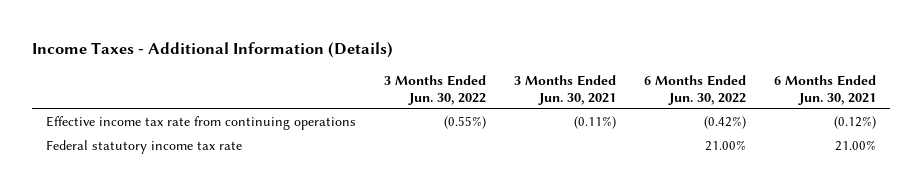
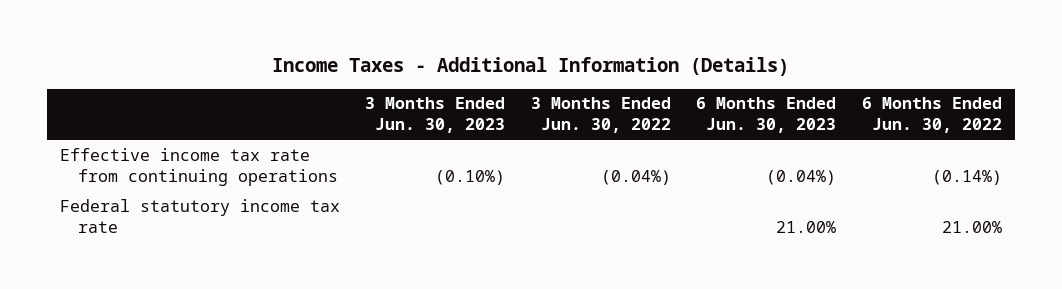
[514,75,617,105] 3 Months Ended Jun. 30, 2021 -> none
[774,75,877,105] 6 Months Ended Jun. 30, 2021 -> none
none -> [365,97,506,134] 3 Months Ended Jun. 30, 2023
none -> [696,97,837,134] 6 Months Ended Jun. 30, 2023
[444,116,487,130] (0.55%) -> [600,169,671,185] (0.04%)
[704,116,747,130] (0.42%) -> [931,169,1002,185] (0.14%)

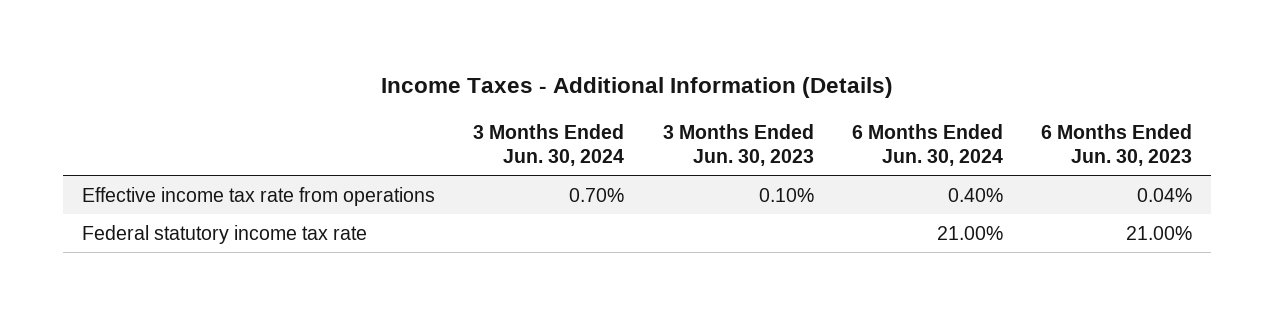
[530,97,671,134] 3 Months Ended Jun. 30, 2022 -> none
[861,97,1002,134] 6 Months Ended Jun. 30, 2022 -> none
none -> [473,123,625,167] 3 Months Ended Jun. 30, 2024
none -> [851,123,1003,167] 6 Months Ended Jun. 30, 2024
[59,147,338,186] Effective income tax rate from continuing operations -> [82,186,436,206] Effective income tax rate from operations
[435,169,506,185] (0.10%) -> [758,187,814,202] 0.10%
[766,169,837,185] (0.04%) -> [1137,187,1193,202] 0.04%

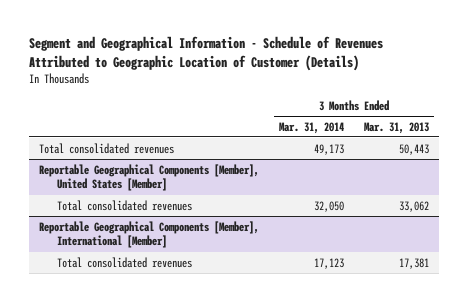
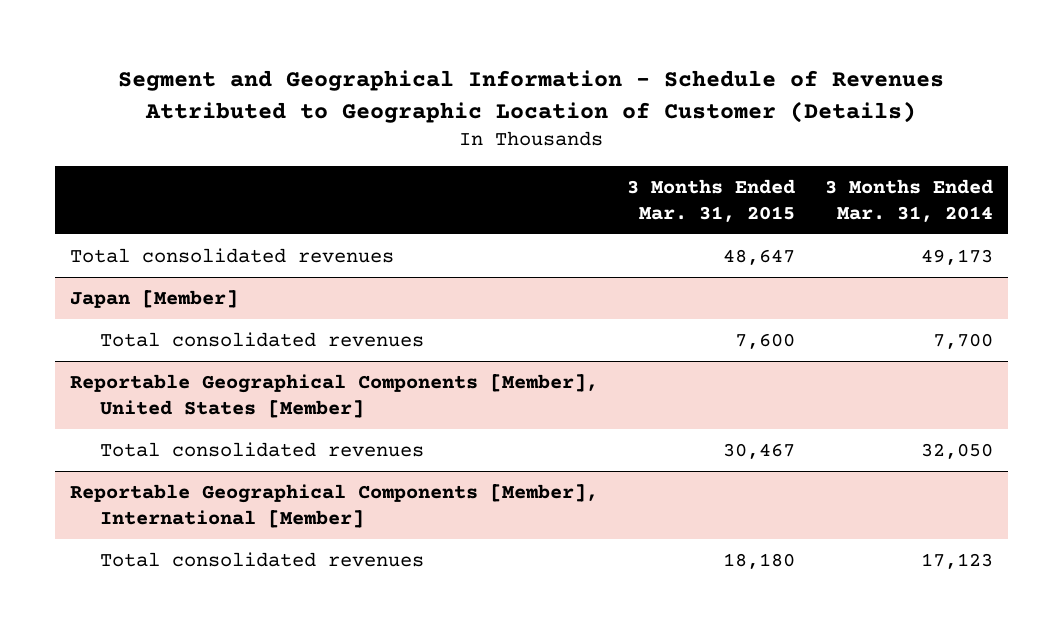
[364,121,430,134] Mar. 31, 2013 -> none
none -> [627,178,796,222] 3 Months Ended Mar. 31, 2015
none -> [69,289,238,308] Japan [Member]
none -> [100,331,425,347] Total consolidated revenues

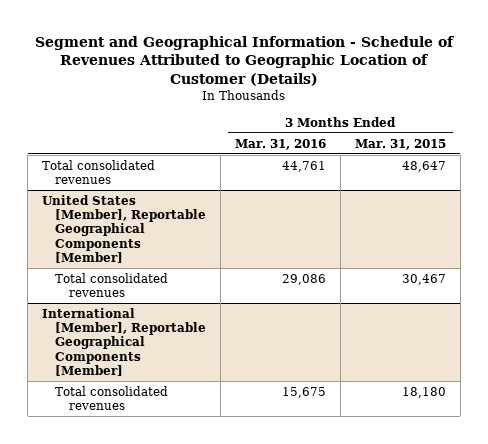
[825,178,994,222] 3 Months Ended Mar. 31, 2014 -> none
none -> [235,138,327,150] Mar. 31, 2016
[69,289,238,308] Japan [Member] -> none
[100,331,425,347] Total consolidated revenues -> none
[69,373,598,418] Reportable Geographical Components [Member], United States [Member] -> [42,194,207,263] United States [Member], Reportable Geographical Components [Member]
[69,483,598,528] Reportable Geographical Components [Member], International [Member] -> [42,307,207,376] International [Member], Reportable Geographical Components [Member]

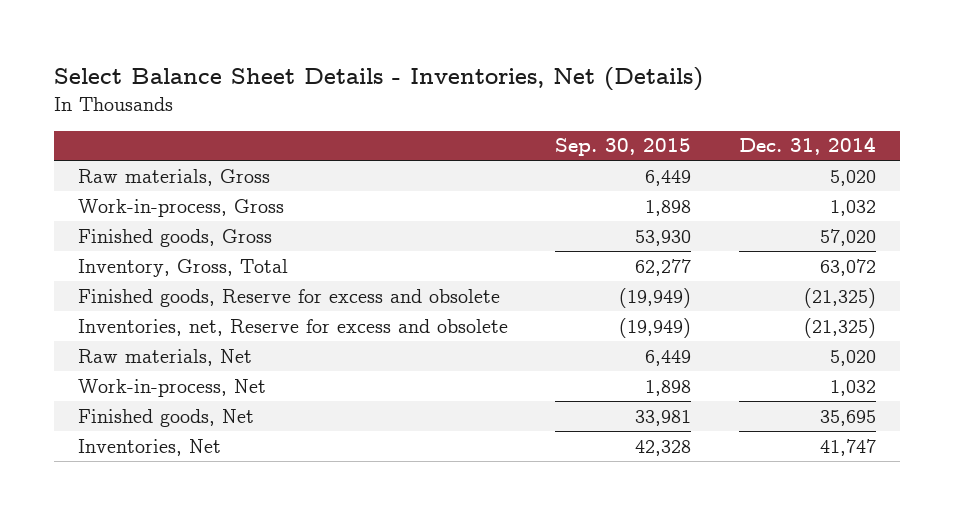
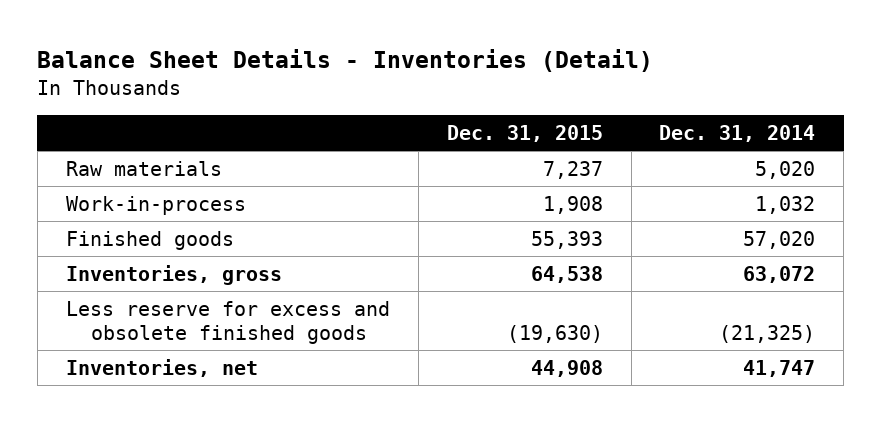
[53,67,703,92] Select Balance Sheet Details - Inventories, Net (Details) -> [37,49,654,73] Balance Sheet Details - Inventories (Detail)
[555,138,692,157] Sep. 30, 2015 -> none
none -> [446,125,603,143] Dec. 31, 2015
[77,318,508,336] Inventories, net, Reserve for excess and obsolete -> none
[77,348,252,366] Raw materials, Net -> none
[77,378,266,397] Work-in-process, Net -> none
[77,408,254,427] Finished goods, Net -> none
[77,168,270,186] Raw materials, Gross -> [65,160,222,176] Raw materials
[77,198,284,217] Work-in-process, Gross -> [65,195,246,215] Work-in-process
[77,228,272,247] Finished goods, Gross -> [65,230,234,250] Finished goods
[77,258,288,277] Inventory, Gross, Total -> [65,264,282,285] Inventories, gross
[77,288,500,307] Finished goods, Reserve for excess and obsolete -> [65,300,390,344] Less reserve for excess and obsolete finished goods
[77,438,221,456] Inventories, Net -> [65,358,258,377] Inventories, net

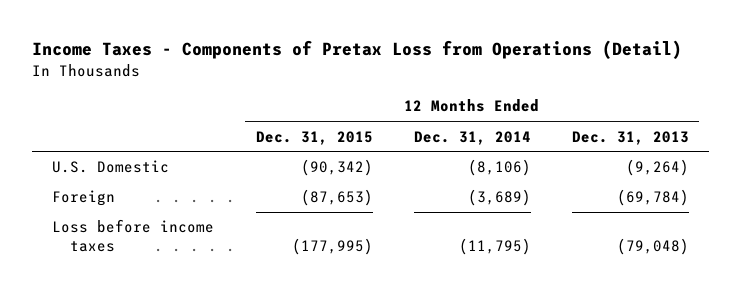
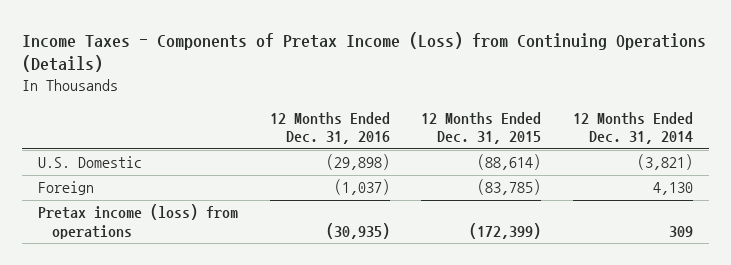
[31,40,682,60] Income Taxes - Components of Pretax Loss from Operations (Detail) -> [21,31,706,73] Income Taxes - Components of Pretax Income (Loss) from Continuing Operations (Details)
[571,130,689,145] Dec. 31, 2013 -> none
none -> [269,111,390,145] 12 Months Ended Dec. 31, 2016
[300,159,373,177] (90,342) -> [477,154,542,171] (88,614)
[467,159,531,177] (8,106) -> [637,154,694,171] (3,821)
[300,189,373,207] (87,653) -> [477,179,542,196] (83,785)
[467,189,531,207] (3,689) -> [653,182,694,196] 4,130
[52,219,215,253] Loss before income taxes -> [37,204,238,239] Pretax income (loss) from operations
[291,238,373,256] (177,995) -> [469,222,542,239] (172,399)
[458,238,531,256] (11,795) -> [669,225,694,237] 309

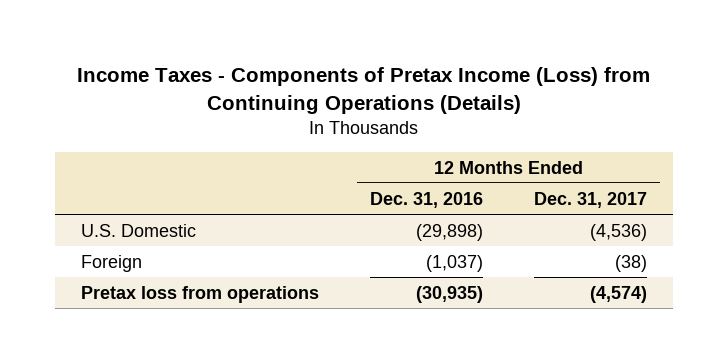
[421,111,542,145] 12 Months Ended Dec. 31, 2015 -> none
[573,111,694,145] 12 Months Ended Dec. 31, 2014 -> none
none -> [534,191,648,208] Dec. 31, 2017
[37,204,238,239] Pretax income (loss) from operations -> [80,285,319,303] Pretax loss from operations

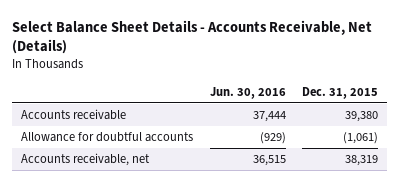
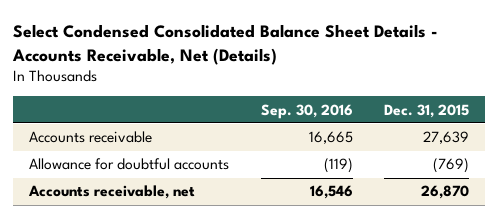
[12,19,373,55] Select Balance Sheet Details - Accounts Receivable, Net (Details) -> [12,23,439,65] Select Condensed Consolidated Balance Sheet Details - Accounts Receivable, Net (Details)
[209,86,286,99] Jun. 30, 2016 -> none
none -> [260,103,353,119] Sep. 30, 2016
[345,111,379,123] 39,380 -> [423,131,470,145] 27,639
[343,132,379,145] (1,061) -> [433,158,470,174] (769)
[345,155,379,167] 38,319 -> [421,185,470,200] 26,870

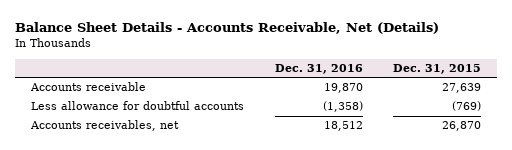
[12,23,439,65] Select Condensed Consolidated Balance Sheet Details - Accounts Receivable, Net (Details) -> [15,22,440,35] Balance Sheet Details - Accounts Receivable, Net (Details)
[260,103,353,119] Sep. 30, 2016 -> none
none -> [274,63,363,74] Dec. 31, 2016
[28,158,229,171] Allowance for doubtful accounts -> [30,101,244,111] Less allowance for doubtful accounts
[27,185,195,200] Accounts receivable, net -> [29,120,179,132] Accounts receivables, net

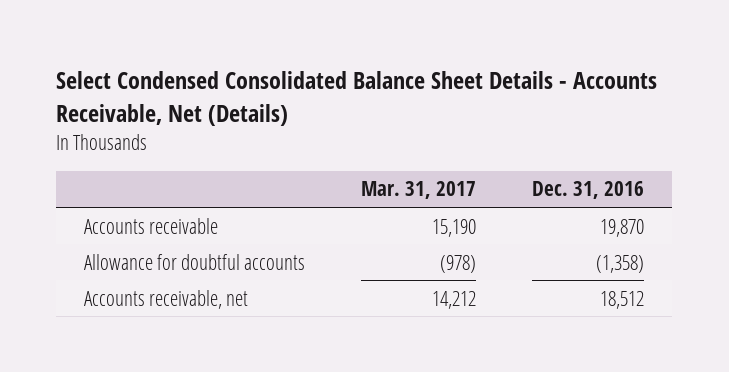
[15,22,440,35] Balance Sheet Details - Accounts Receivable, Net (Details) -> [56,70,658,126] Select Condensed Consolidated Balance Sheet Details - Accounts Receivable, Net (Details)
[393,63,482,74] Dec. 31, 2015 -> none
none -> [361,181,477,200] Mar. 31, 2017
[30,101,244,111] Less allowance for doubtful accounts -> [84,253,306,270] Allowance for doubtful accounts
[29,120,179,132] Accounts receivables, net -> [84,289,249,309] Accounts receivable, net

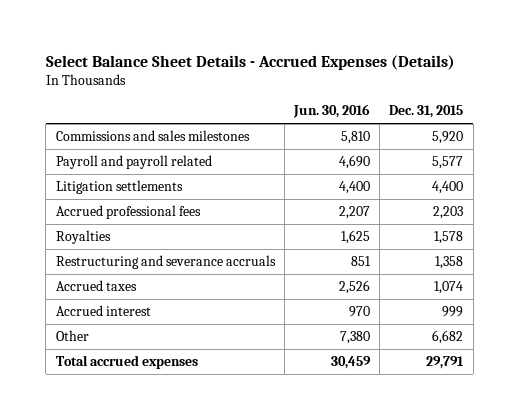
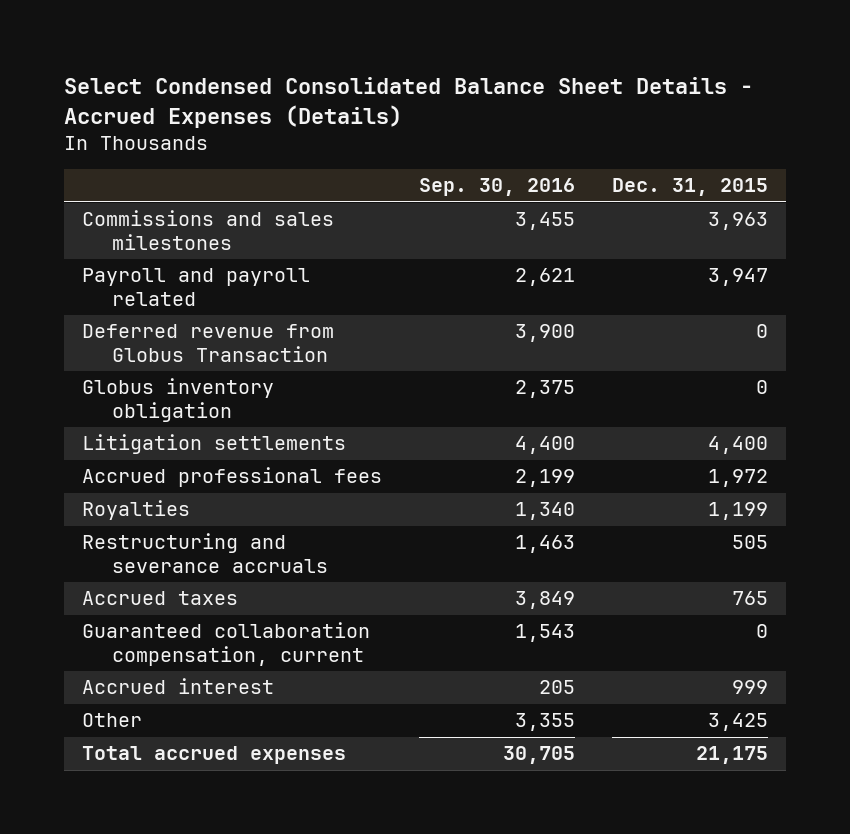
[45,54,455,70] Select Balance Sheet Details - Accrued Expenses (Details) -> [63,76,753,128] Select Condensed Consolidated Balance Sheet Details - Accrued Expenses (Details)
[293,104,371,119] Jun. 30, 2016 -> none
none -> [419,178,576,197] Sep. 30, 2016
[432,131,464,145] 5,920 -> [707,212,768,231] 3,963
[432,156,464,170] 5,577 -> [707,268,768,287] 3,947
none -> [82,324,335,362] Deferred revenue from Globus Transaction
none -> [82,378,275,422] Globus inventory obligation
[433,206,464,220] 2,203 -> [707,469,768,488] 1,972
[434,231,464,245] 1,578 -> [707,502,768,521] 1,199
[435,256,464,270] 1,358 -> [731,535,768,550] 505
[434,281,464,295] 1,074 -> [731,591,768,606] 765
none -> [82,622,371,666] Guaranteed collaboration compensation, current
[432,330,464,345] 6,682 -> [707,713,768,732] 3,425
[426,356,465,370] 29,791 -> [695,746,768,765] 21,175

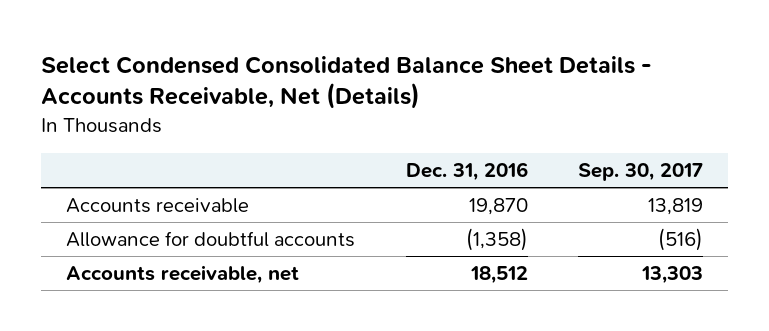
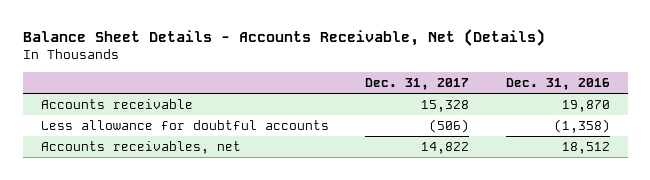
[40,55,652,110] Select Condensed Consolidated Balance Sheet Details - Accounts Receivable, Net (Details) -> [22,29,545,47] Balance Sheet Details - Accounts Receivable, Net (Details)
[578,162,704,181] Sep. 30, 2017 -> none
none -> [365,77,470,90] Dec. 31, 2017
[66,231,356,248] Allowance for doubtful accounts -> [40,120,329,131] Less allowance for doubtful accounts
[66,265,300,285] Accounts receivable, net -> [40,141,241,155] Accounts receivables, net

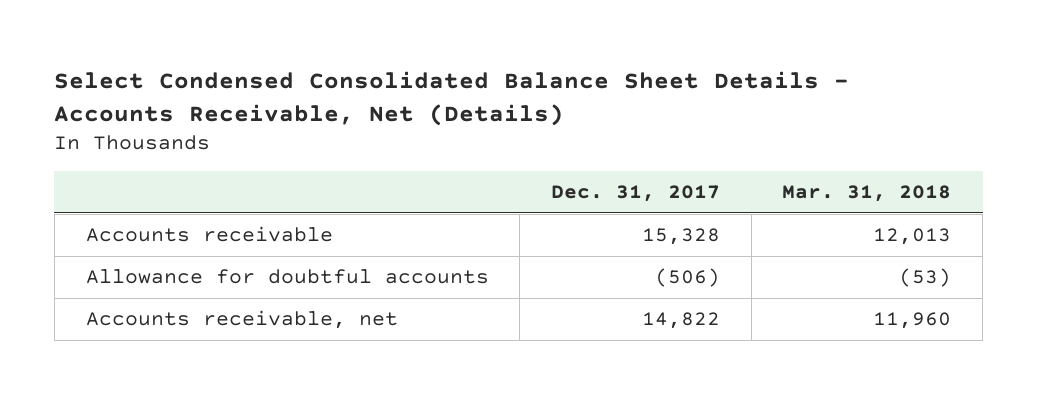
[22,29,545,47] Balance Sheet Details - Accounts Receivable, Net (Details) -> [54,70,850,126] Select Condensed Consolidated Balance Sheet Details - Accounts Receivable, Net (Details)
[505,77,610,90] Dec. 31, 2016 -> none
none -> [782,185,952,203] Mar. 31, 2018
[40,120,329,131] Less allowance for doubtful accounts -> [85,269,489,285] Allowance for doubtful accounts
[40,141,241,155] Accounts receivables, net -> [85,310,398,330] Accounts receivable, net

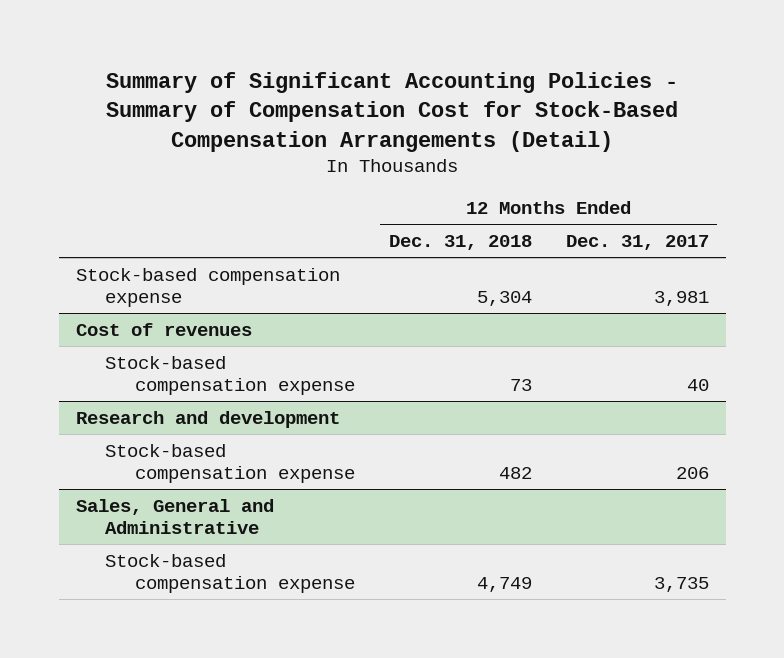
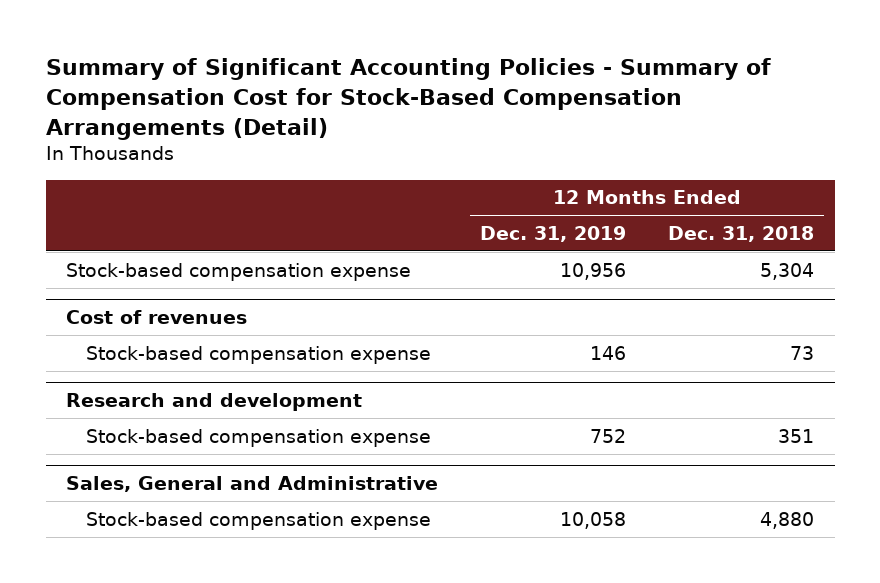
[565,235,709,251] Dec. 31, 2017 -> none
none -> [480,225,627,242] Dec. 31, 2019
[498,466,532,479] 482 -> [777,428,814,443] 351
[476,576,532,592] 4,749 -> [759,511,814,529] 4,880

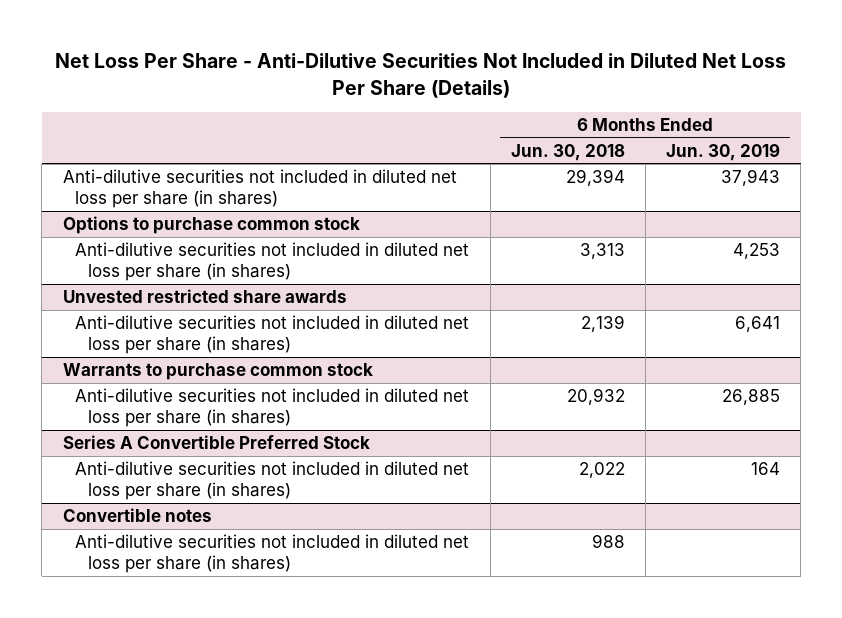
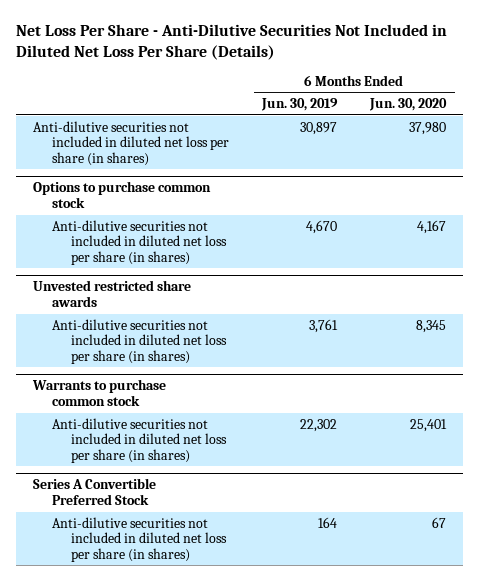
[510,143,625,161] Jun. 30, 2018 -> none
none -> [369,98,448,112] Jun. 30, 2020
[720,169,780,187] 37,943 -> [299,121,337,135] 30,897
[732,243,780,260] 4,253 -> [305,219,337,234] 4,670
[734,316,780,333] 6,641 -> [308,318,338,333] 3,761
[721,389,780,406] 26,885 -> [299,418,337,432] 22,302
[62,508,212,523] Convertible notes -> none
[75,534,470,573] Anti-dilutive securities not included in diluted net loss per share (in shares) -> none

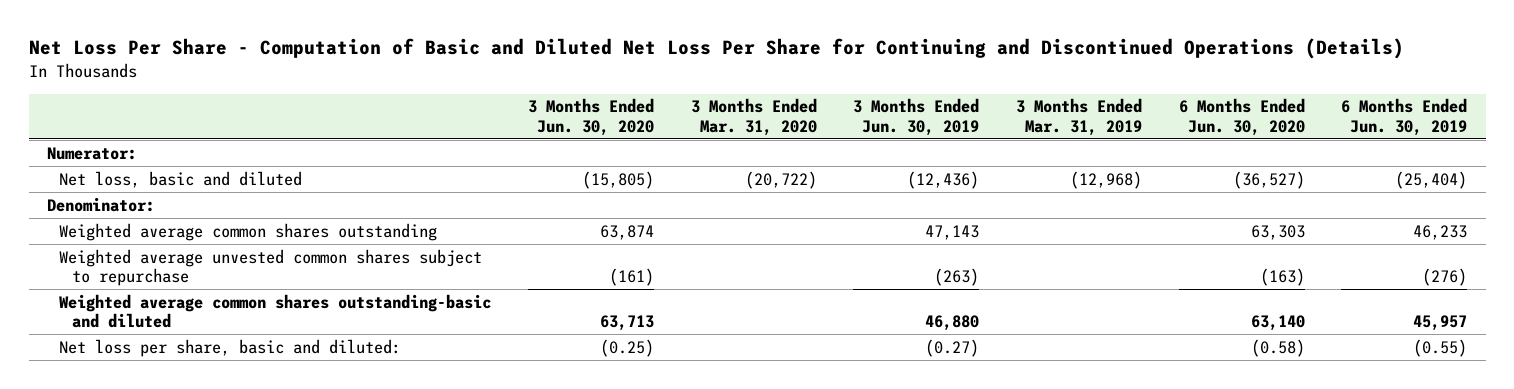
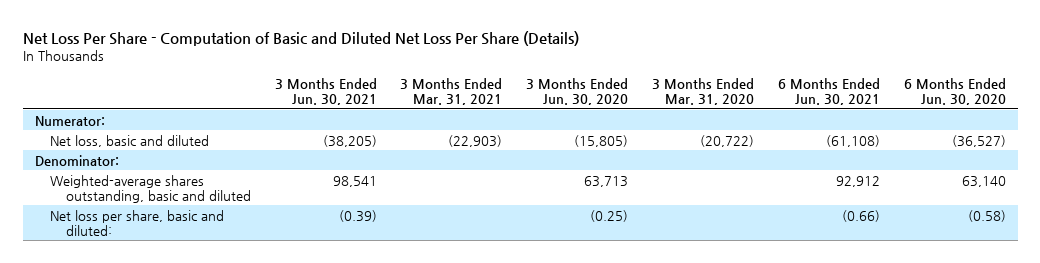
[28,38,1404,60] Net Loss Per Share - Computation of Basic and Diluted Net Loss Per Share for Continuing and Discontinued Operations (Details) -> [22,30,579,46] Net Loss Per Share - Computation of Basic and Diluted Net Loss Per Share (Details)
[853,98,980,136] 3 Months Ended Jun. 30, 2019 -> none
[1016,98,1143,136] 3 Months Ended Mar. 31, 2019 -> none
[1341,98,1468,136] 6 Months Ended Jun. 30, 2019 -> none
none -> [274,77,377,105] 3 Months Ended Jun. 30, 2021
none -> [400,77,503,105] 3 Months Ended Mar. 31, 2021
none -> [777,77,880,105] 6 Months Ended Jun. 30, 2021
[59,222,438,241] Weighted average common shares outstanding -> none
[59,248,483,287] Weighted average unvested common shares subject to repurchase -> none
[59,293,492,329] Weighted average common shares outstanding-basic and diluted -> [50,174,251,203] Weighted-average shares outstanding, basic and diluted

